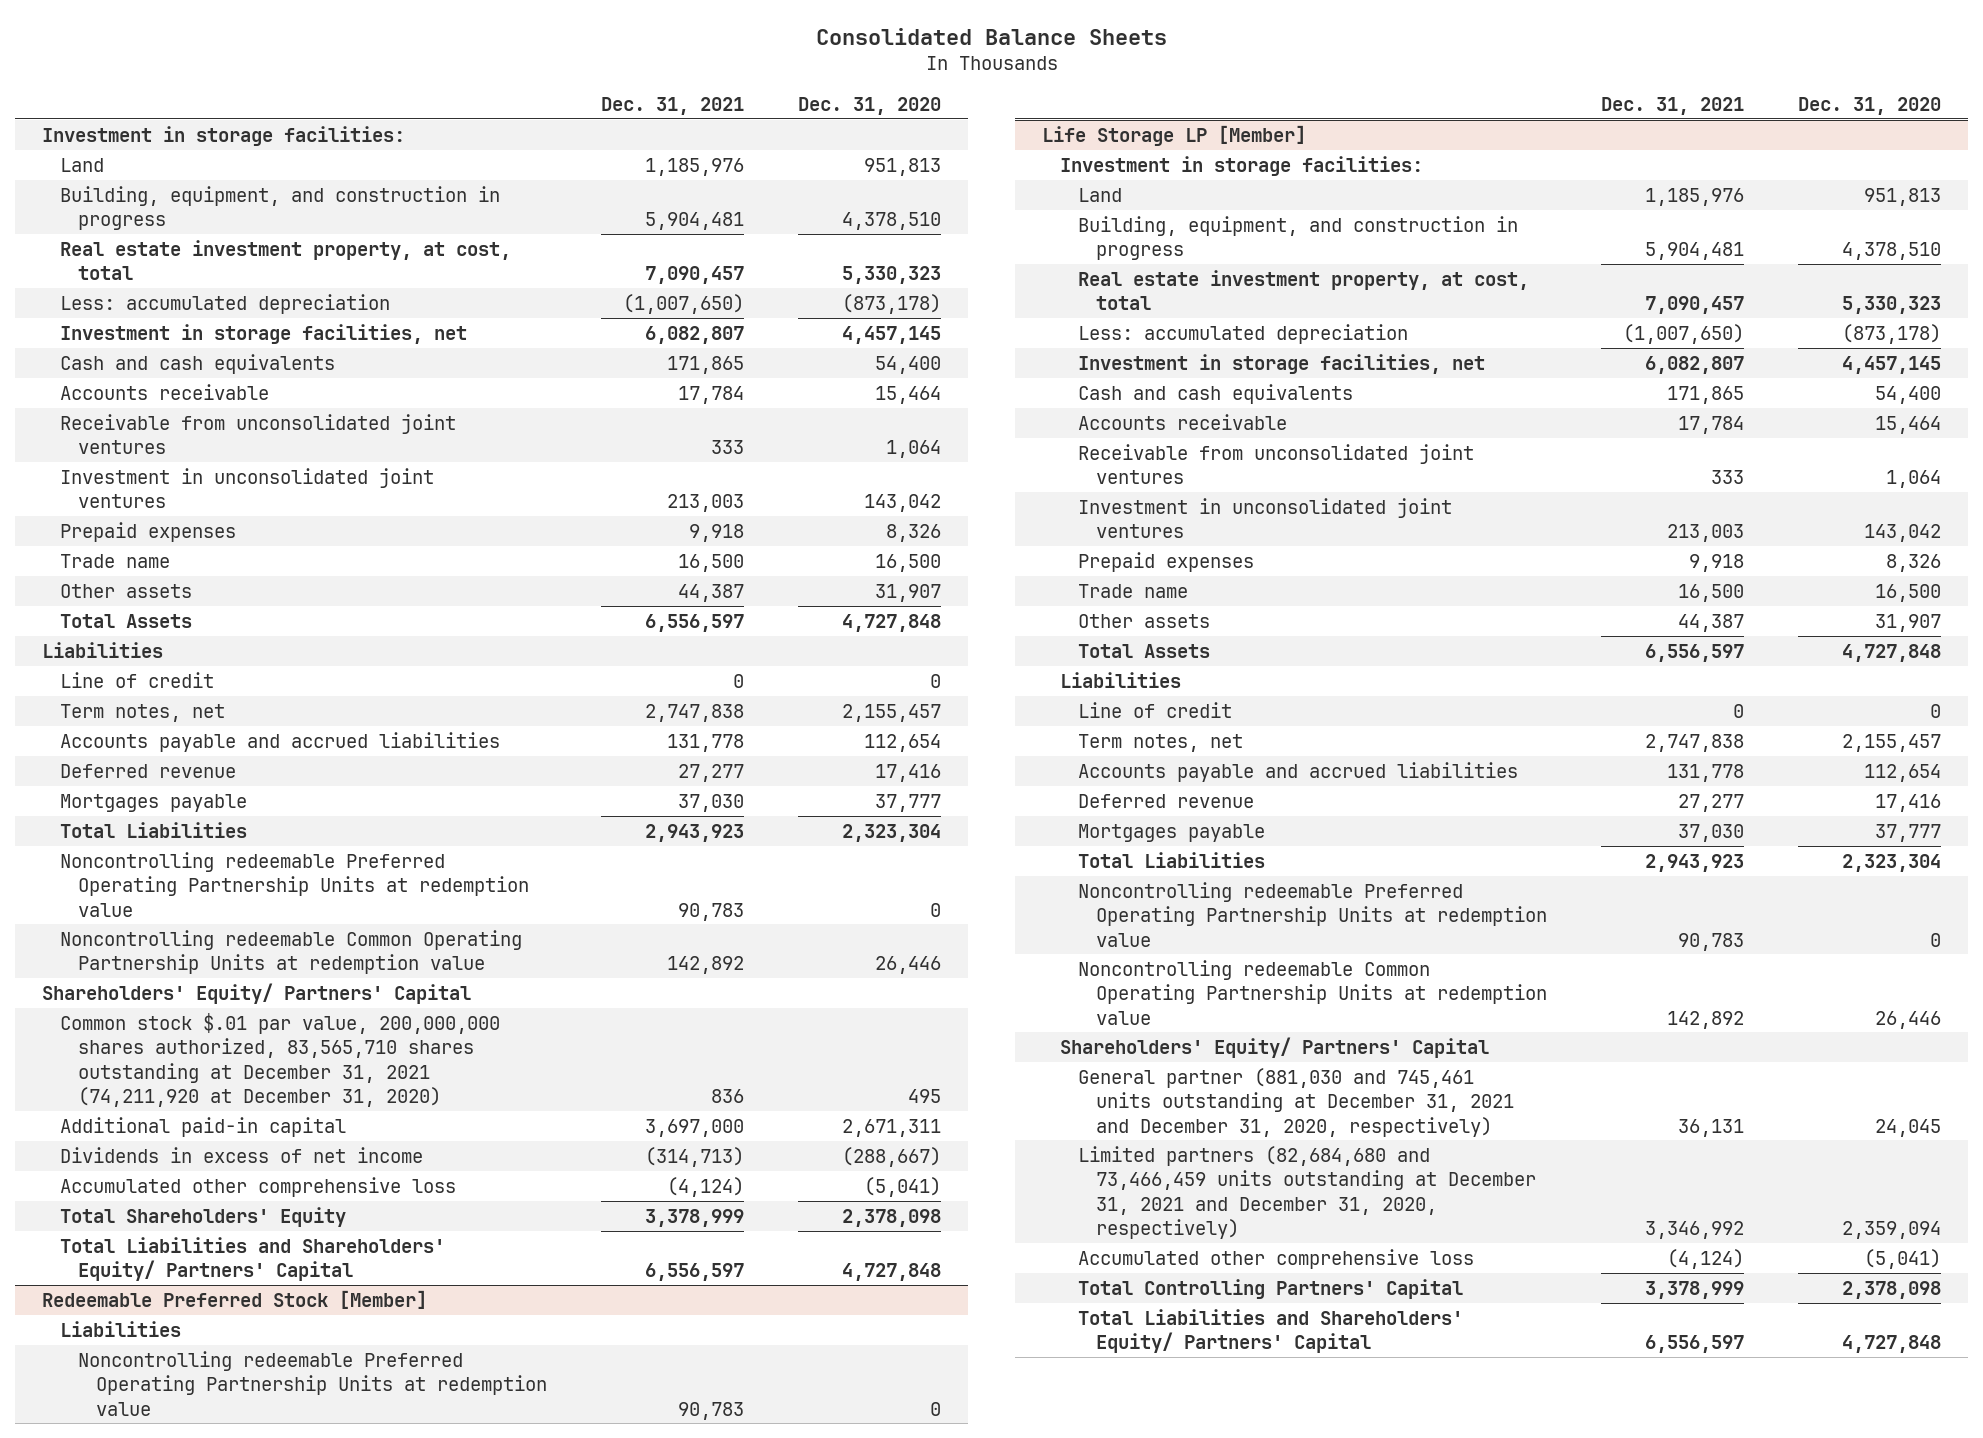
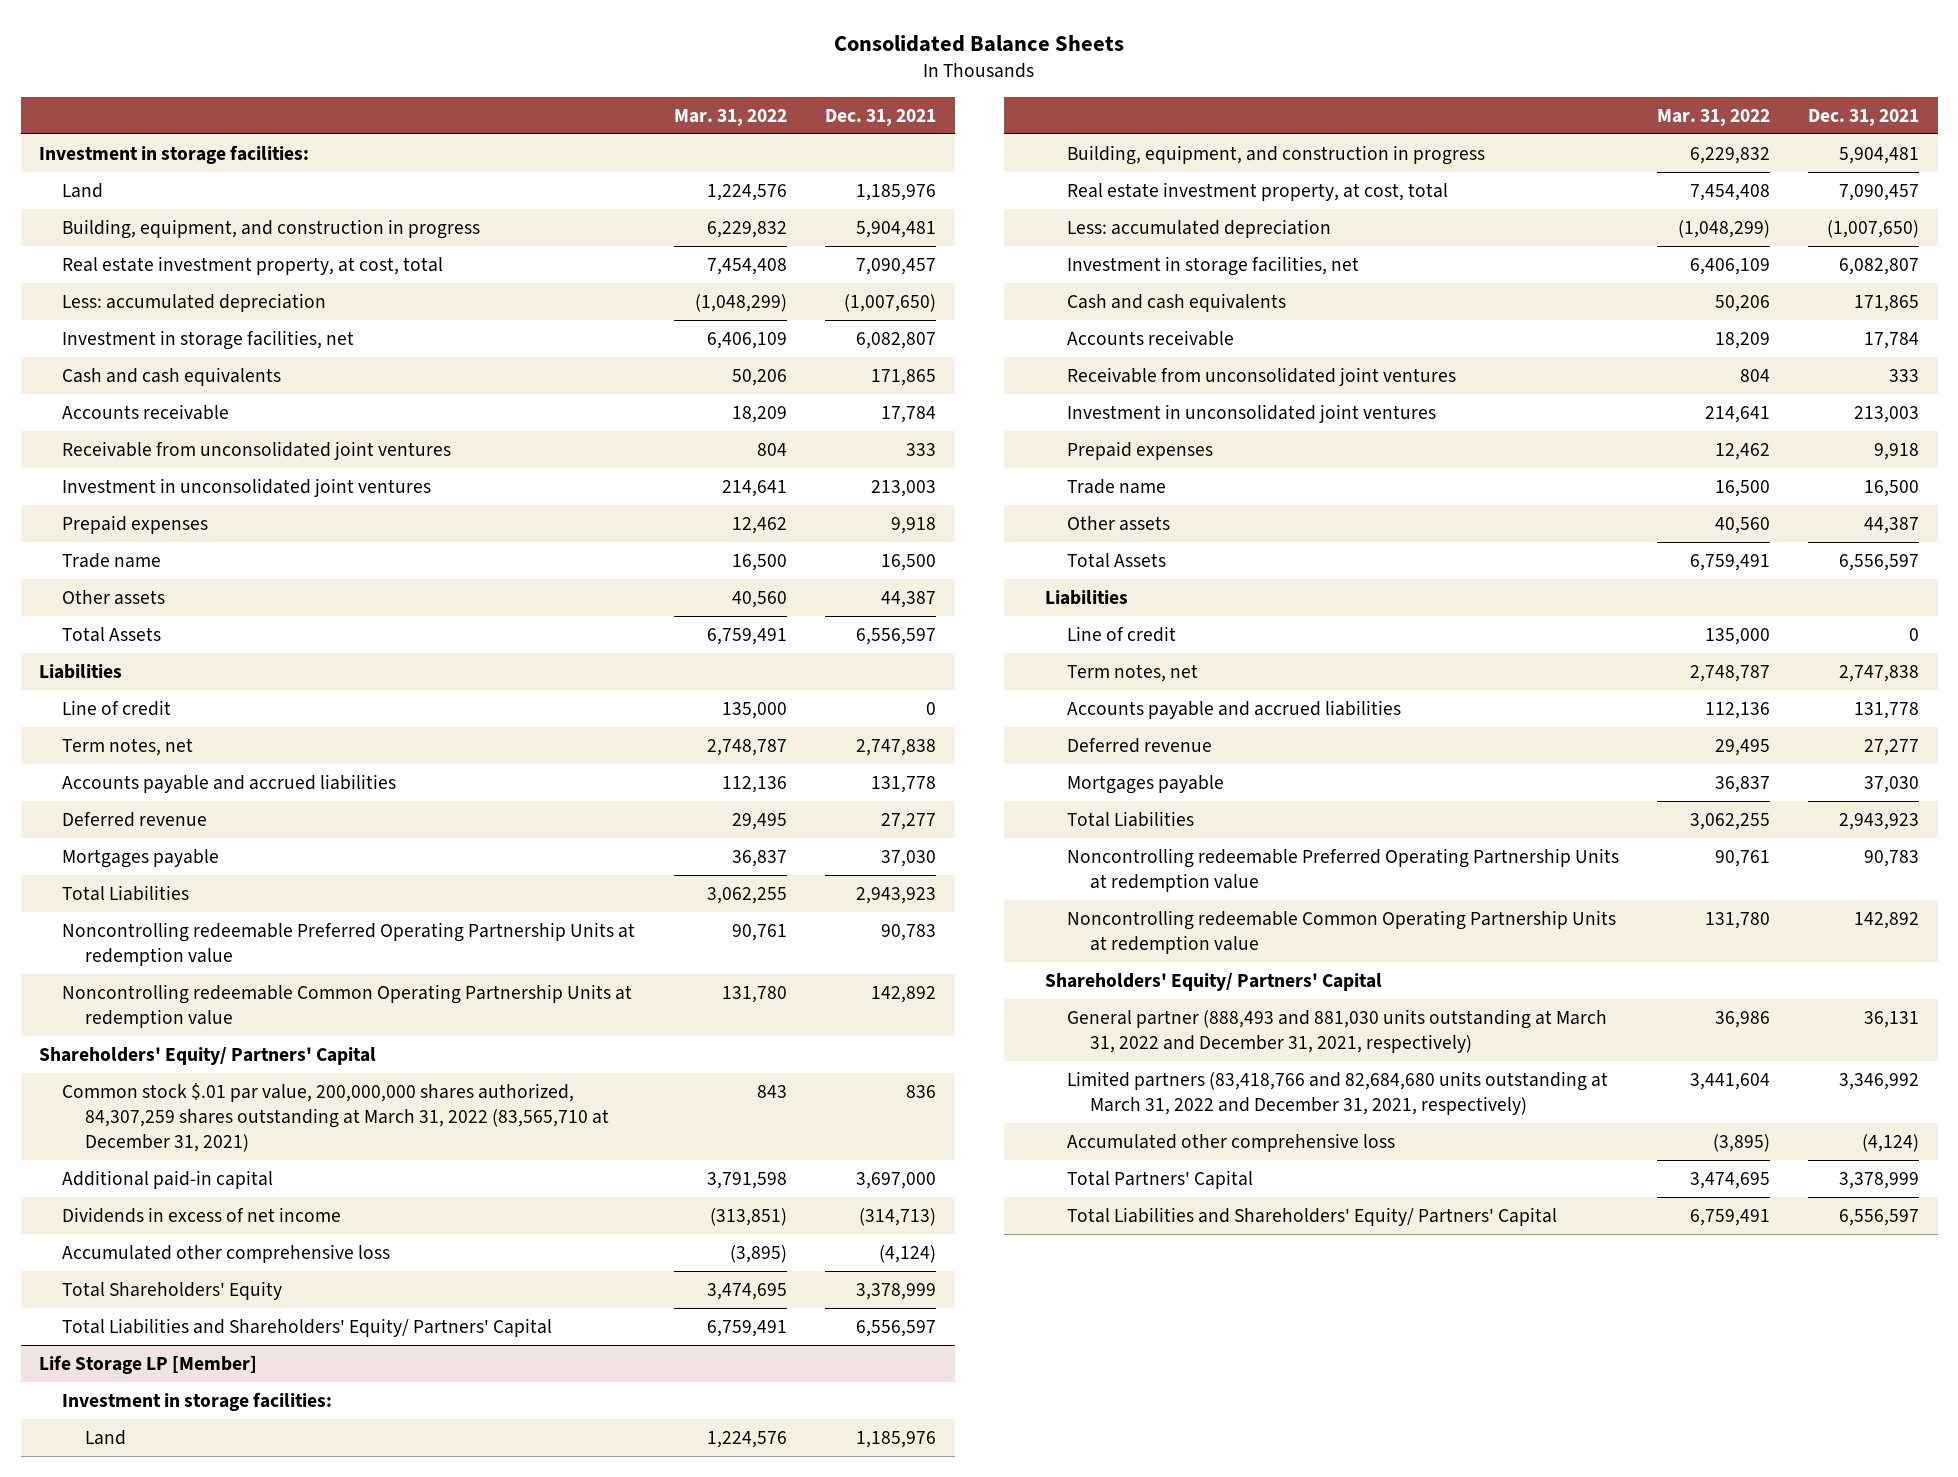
[797,96,941,115] Dec. 31, 2020 -> none
none -> [674,108,788,126] Mar. 31, 2022
[60,1012,501,1107] Common stock $.01 par value, 200,000,000 shares authorized, 83,565,710 shares outstanding at December 31, 2021 (74,211,920 at December 31, 2020) -> [61,1082,609,1152] Common stock $.01 par value, 200,000,000 shares authorized, 84,307,259 shares outstanding at March 31, 2022 (83,565,710 at December 31, 2021)
[42,1289,428,1309] Redeemable Preferred Stock [Member] -> none
[60,1320,182,1337] Liabilities -> none
[77,1350,547,1416] Noncontrolling redeemable Preferred Operating Partnership Units at redemption value -> none
[1077,1067,1514,1137] General partner (881,030 and 745,461 units outstanding at December 31, 2021 and December 31, 2020, respectively) -> [1067,1008,1608,1053] General partner (888,493 and 881,030 units outstanding at March 31, 2022 and December 31, 2021, respectively)
[1077,1145,1536,1239] Limited partners (82,684,680 and 73,466,459 units outstanding at December 31, 2021 and December 31, 2020, respectively) -> [1067,1070,1609,1115] Limited partners (83,418,766 and 82,684,680 units outstanding at March 31, 2022 and December 31, 2021, respectively)
[1077,1278,1463,1299] Total Controlling Partners' Capital -> [1067,1169,1254,1189] Total Partners' Capital

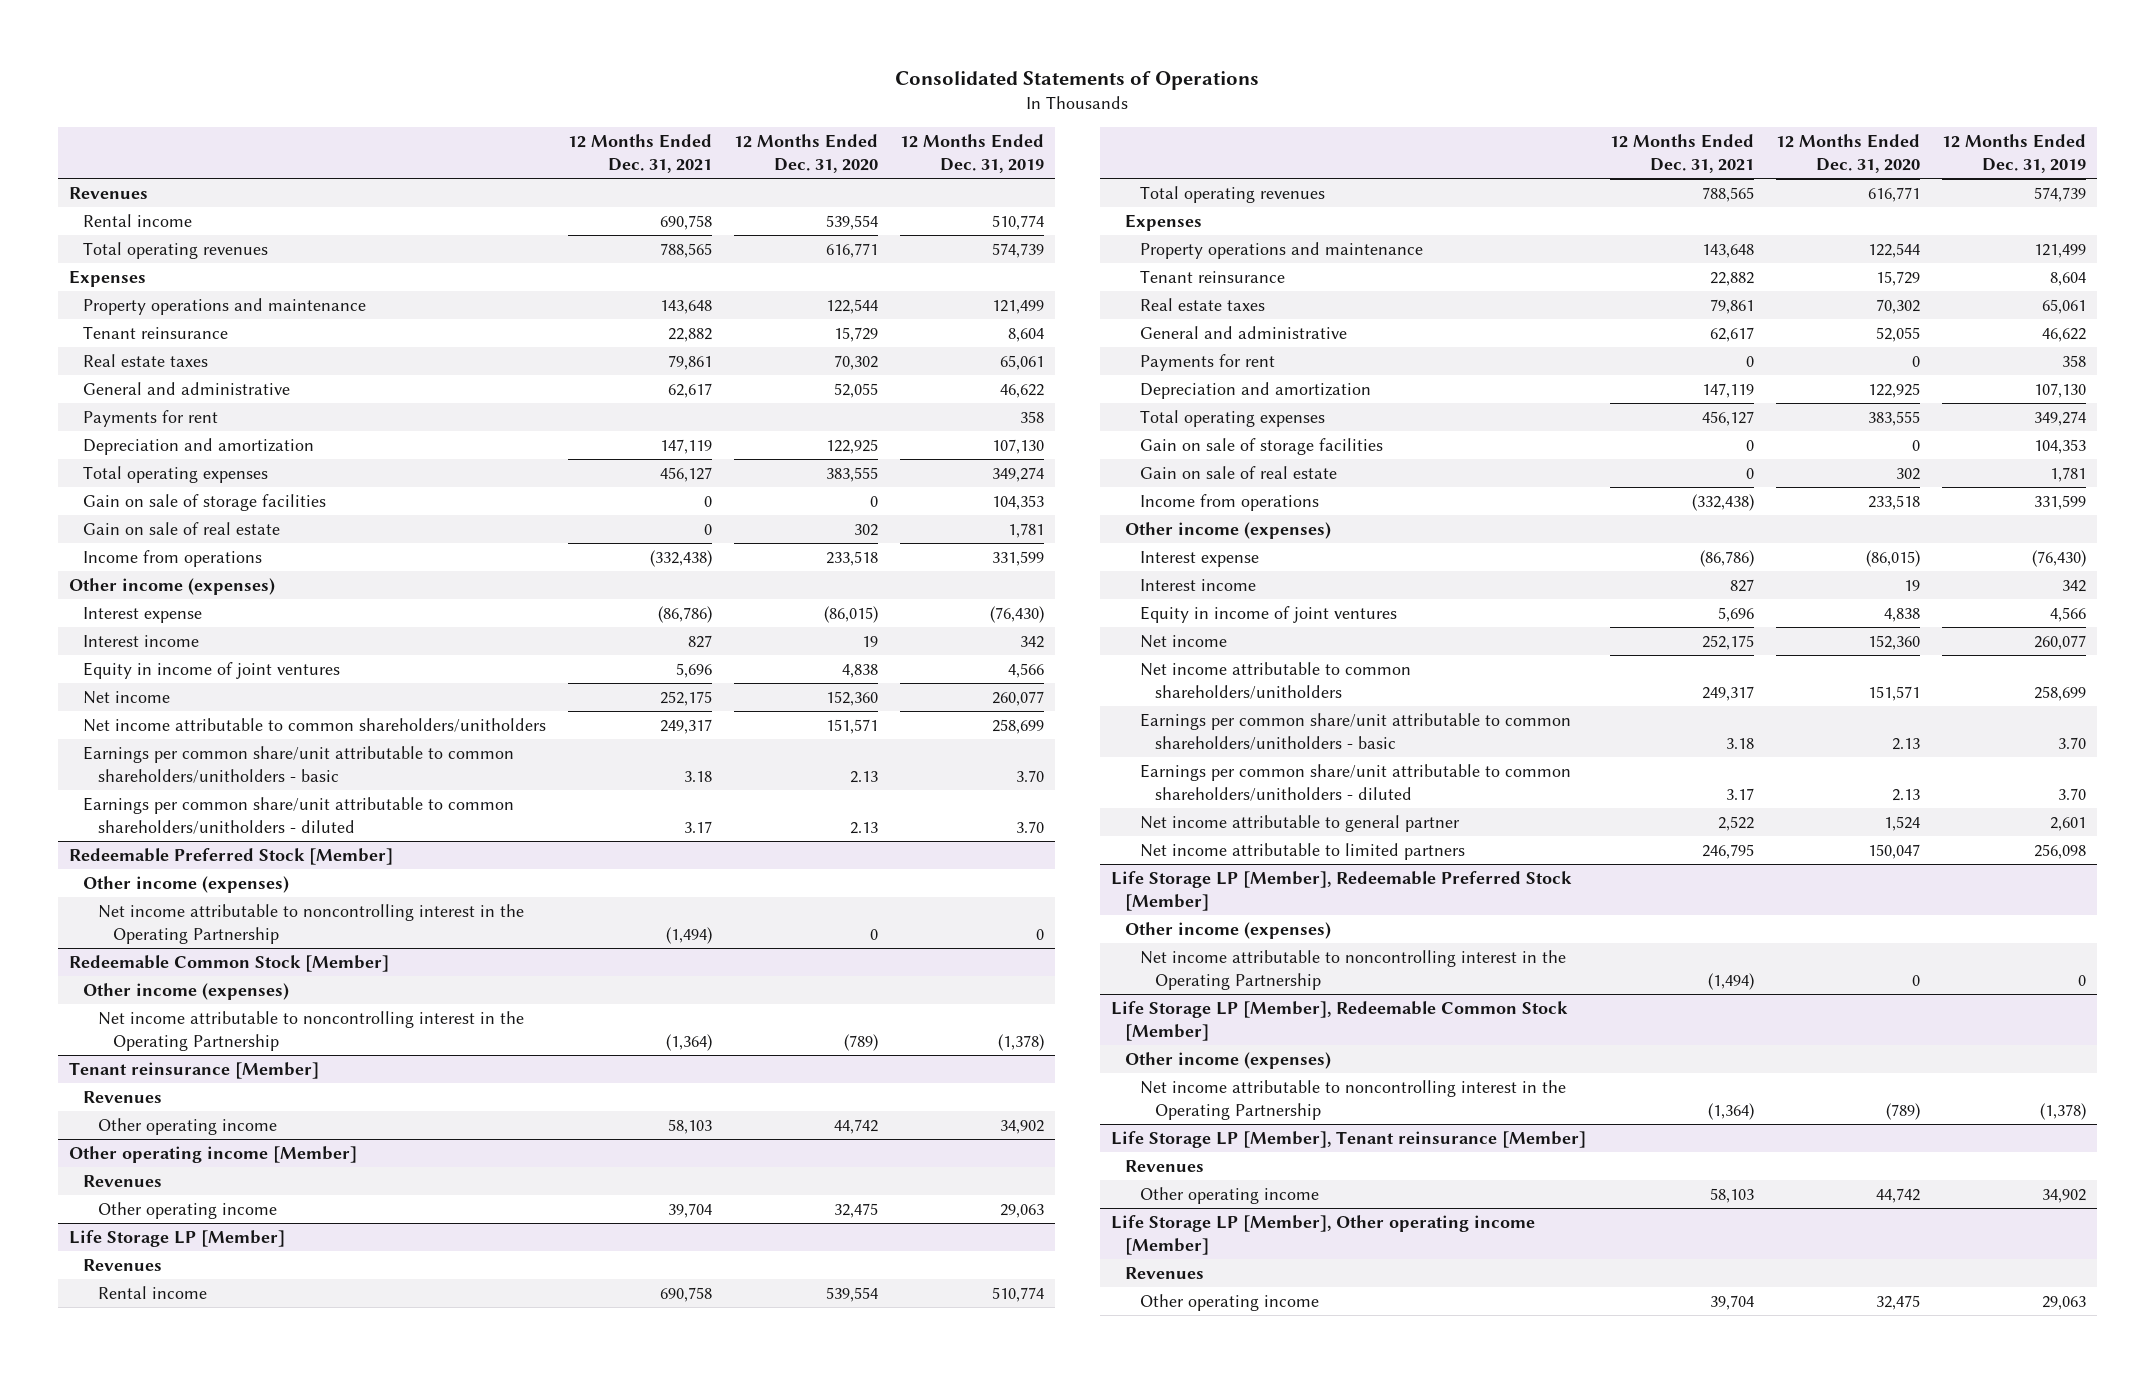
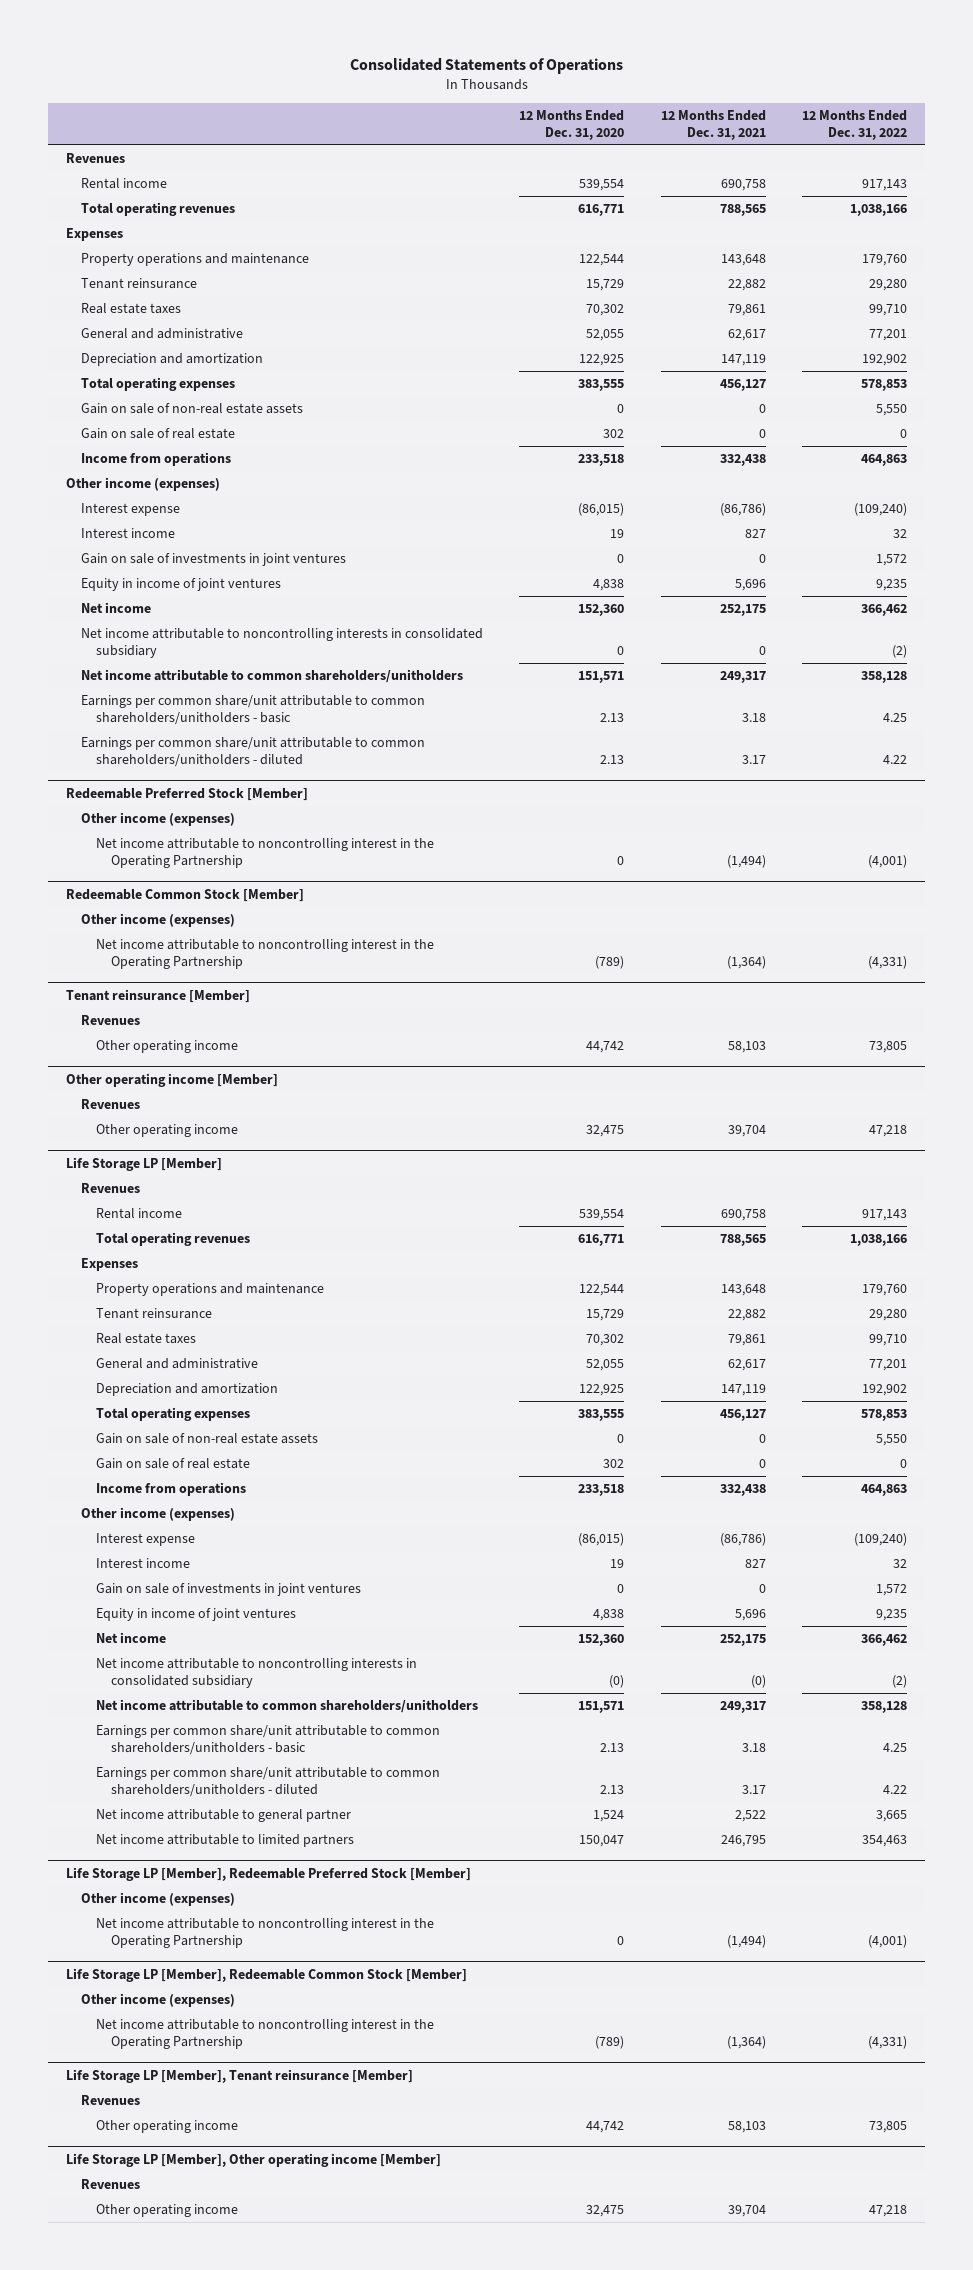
[900,133,1045,173] 12 Months Ended Dec. 31, 2019 -> none
none -> [801,109,907,141] 12 Months Ended Dec. 31, 2022
[83,409,219,427] Payments for rent -> none
[83,493,327,511] Gain on sale of storage facilities -> none
none -> [81,403,304,415] Gain on sale of non-real estate assets
[650,549,713,567] (332,438) -> [719,454,766,467] 332,438
none -> [81,553,347,567] Gain on sale of investments in joint ventures
none -> [81,628,484,659] Net income attributable to noncontrolling interests in consolidated subsidiary
[1139,353,1275,371] Payments for rent -> none
[1139,437,1383,455] Gain on sale of storage facilities -> none
none -> [96,1433,319,1445] Gain on sale of non-real estate assets
[1692,493,1755,511] (332,438) -> [719,1484,766,1497] 332,438
none -> [96,1583,362,1597] Gain on sale of investments in joint ventures
none -> [96,1658,418,1689] Net income attributable to noncontrolling interests in consolidated subsidiary

